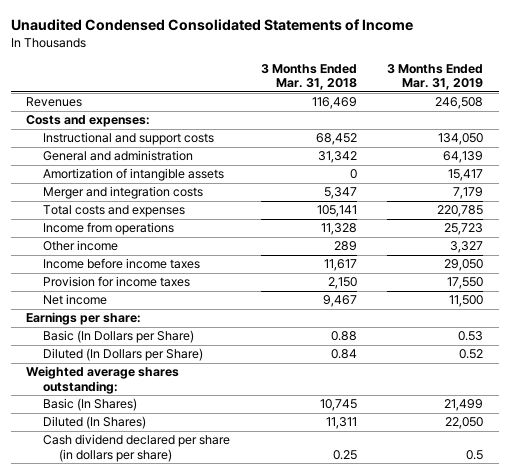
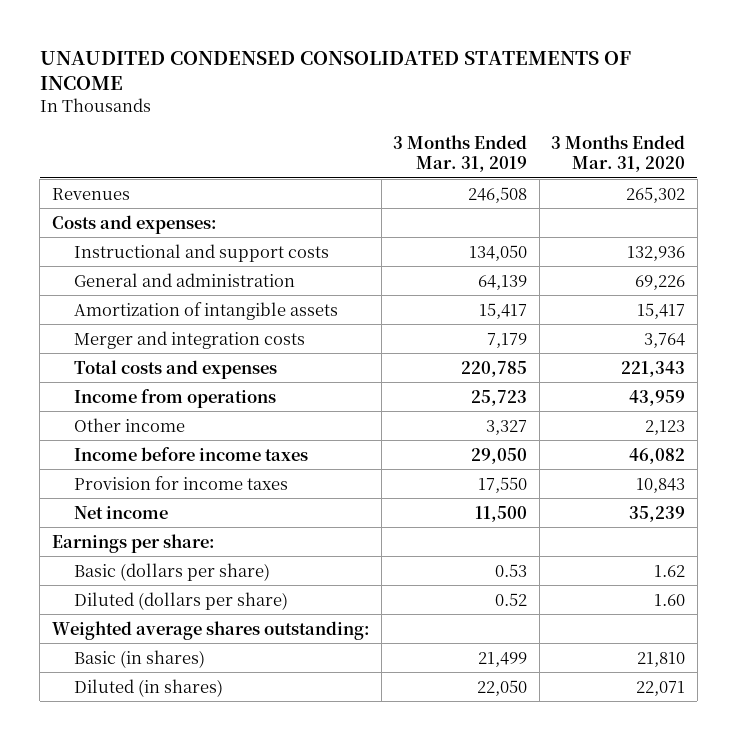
[10,19,413,32] Unaudited Condensed Consolidated Statements of Income -> [39,50,631,91] UNAUDITED CONDENSED CONSOLIDATED STATEMENTS OF INCOME
[260,63,357,91] 3 Months Ended Mar. 31, 2018 -> none
none -> [551,135,686,172] 3 Months Ended Mar. 31, 2020
[42,330,194,344] Basic (In Dollars per Share) -> [73,562,270,581] Basic (dollars per share)
[42,348,203,362] Diluted (In Dollars per Share) -> [73,591,288,610] Diluted (dollars per share)
[42,434,230,462] Cash dividend declared per share (in dollars per share) -> none
[42,398,137,412] Basic (In Shares) -> [73,649,205,668] Basic (in shares)
[42,416,146,430] Diluted (In Shares) -> [73,678,223,697] Diluted (in shares)

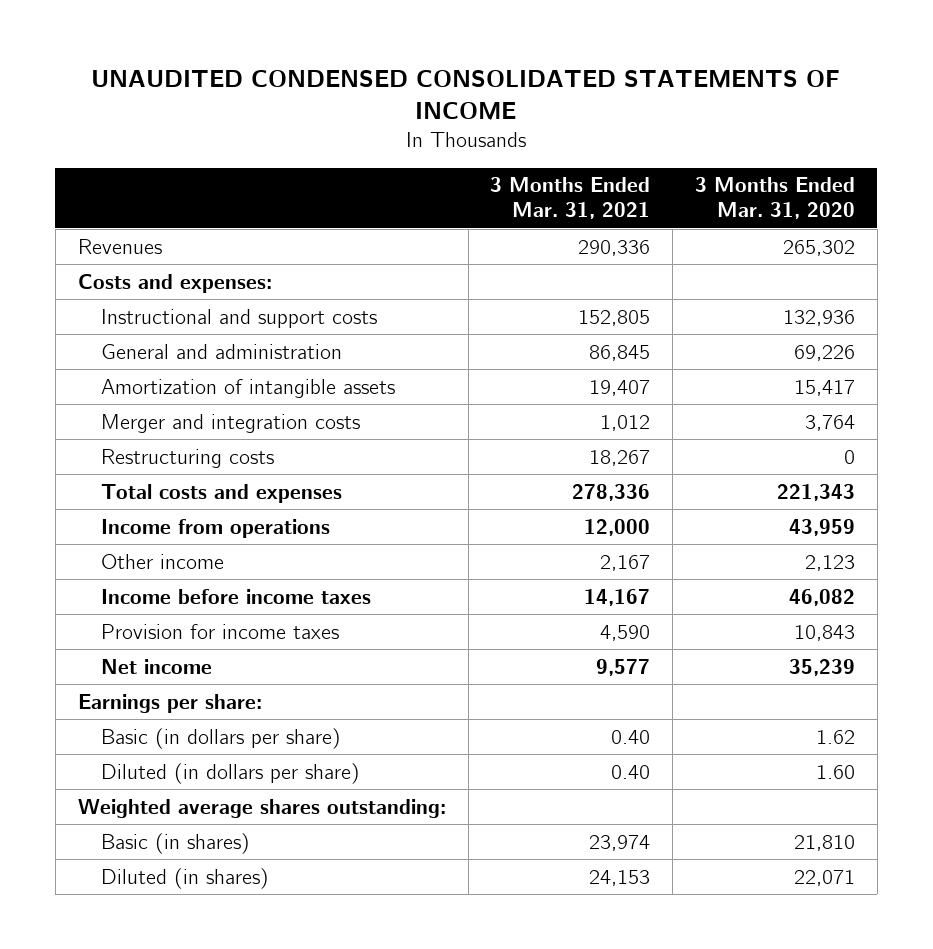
[393,135,528,172] 3 Months Ended Mar. 31, 2019 -> none
none -> [490,177,651,220] 3 Months Ended Mar. 31, 2021
none -> [100,448,274,468] Restructuring costs
[73,562,270,581] Basic (dollars per share) -> [100,727,341,749] Basic (in dollars per share)
[73,591,288,610] Diluted (dollars per share) -> [100,762,360,784] Diluted (in dollars per share)

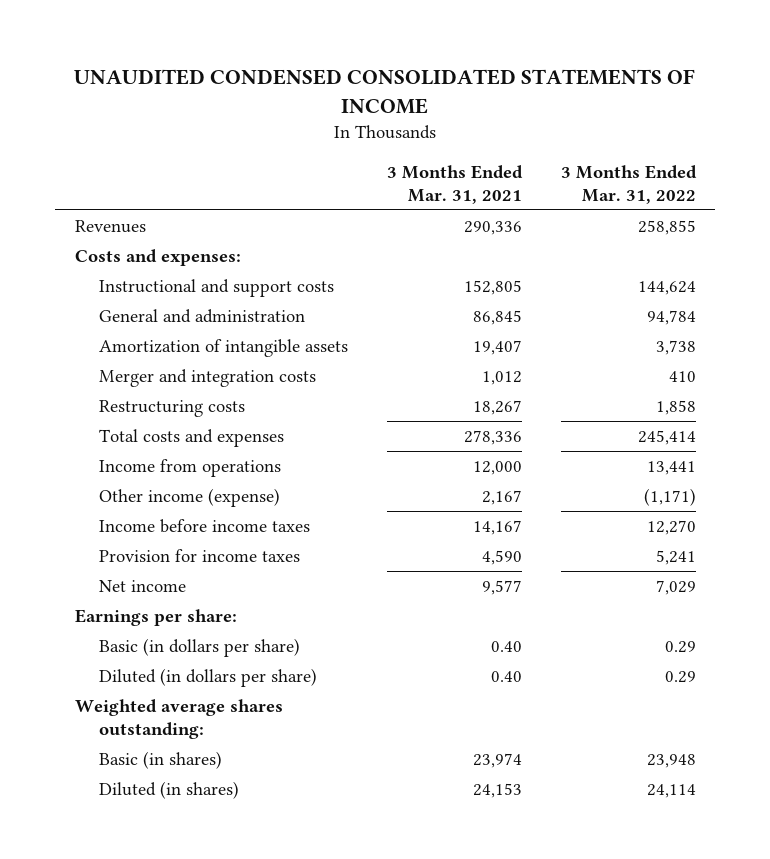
[695,177,856,220] 3 Months Ended Mar. 31, 2020 -> none
none -> [560,165,697,204] 3 Months Ended Mar. 31, 2022
[100,553,224,569] Other income -> [99,488,281,508] Other income (expense)

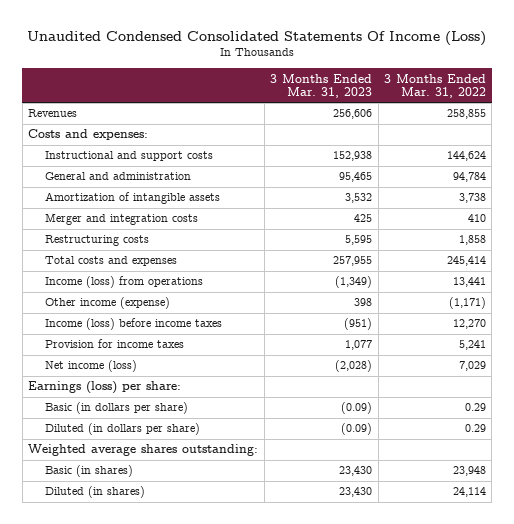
[74,69,696,115] UNAUDITED CONDENSED CONSOLIDATED STATEMENTS OF INCOME -> [27,30,487,46] Unaudited Condensed Consolidated Statements Of Income (Loss)
[386,165,523,204] 3 Months Ended Mar. 31, 2021 -> none
none -> [270,73,373,99] 3 Months Ended Mar. 31, 2023
[99,459,282,478] Income from operations -> [44,276,203,289] Income (loss) from operations
[99,519,311,534] Income before income taxes -> [44,318,222,331] Income (loss) before income taxes
[99,580,187,593] Net income -> [44,360,137,373] Net income (loss)
[74,609,237,627] Earnings per share: -> [28,381,182,395] Earnings (loss) per share:

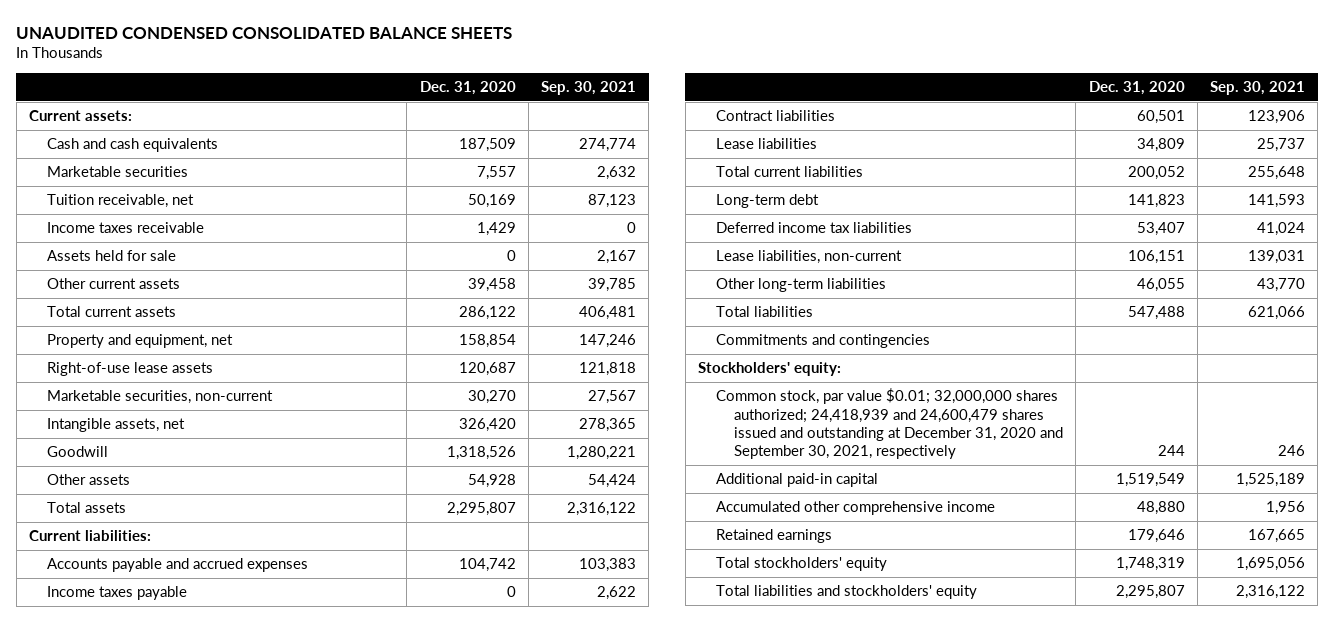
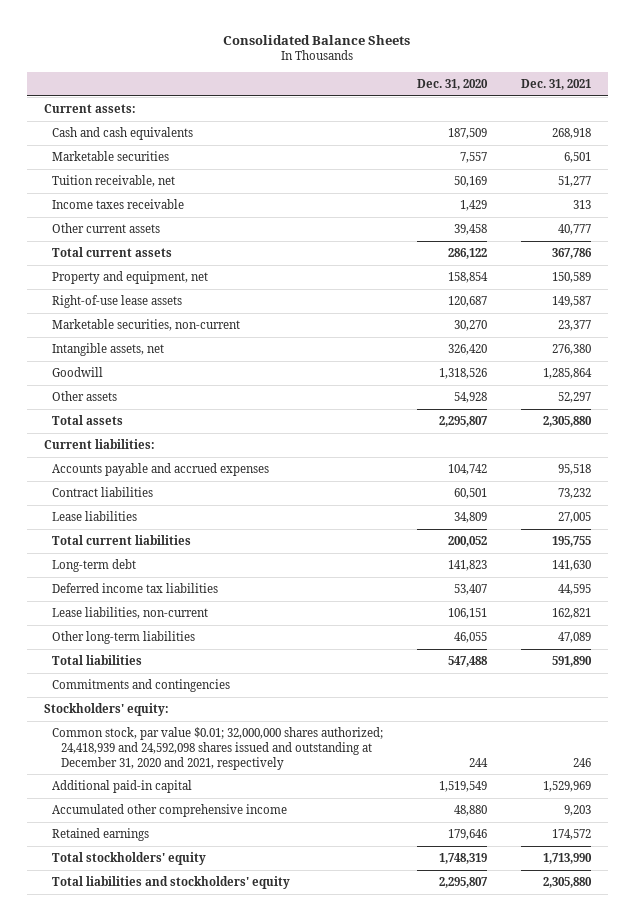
[16,26,513,39] UNAUDITED CONDENSED CONSOLIDATED BALANCE SHEETS -> [223,34,411,45] Consolidated Balance Sheets
[541,81,637,96] Sep. 30, 2021 -> none
none -> [520,78,591,90] Dec. 31, 2021
[46,250,176,262] Assets held for sale -> none
[46,586,187,601] Income taxes payable -> none
[715,388,1063,460] Common stock, par value $0.01; 32,000,000 shares authorized; 24,418,939 and 24,600,479 shares issued and outstanding at December 31, 2020 and September 30, 2021, respectively -> [52,726,384,770] Common stock, par value $0.01; 32,000,000 shares authorized; 24,418,939 and 24,592,098 shares issued and outstanding at December 31, 2020 and 2021, respectively

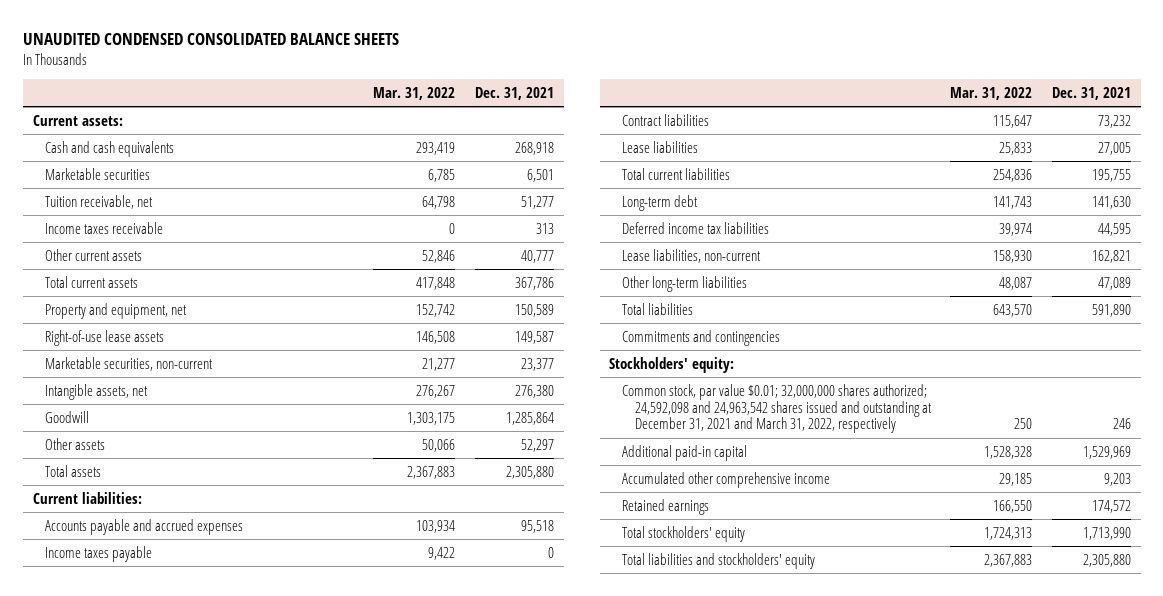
[223,34,411,45] Consolidated Balance Sheets -> [22,33,399,46] UNAUDITED CONDENSED CONSOLIDATED BALANCE SHEETS
[417,78,489,90] Dec. 31, 2020 -> none
none -> [373,86,456,100] Mar. 31, 2022
none -> [45,545,153,562] Income taxes payable
[52,726,384,770] Common stock, par value $0.01; 32,000,000 shares authorized; 24,418,939 and 24,592,098 shares issued and outstanding at December 31, 2020 and 2021, respectively -> [622,383,932,434] Common stock, par value $0.01; 32,000,000 shares authorized; 24,592,098 and 24,963,542 shares issued and outstanding at December 31, 2021 and March 31, 2022, respectively

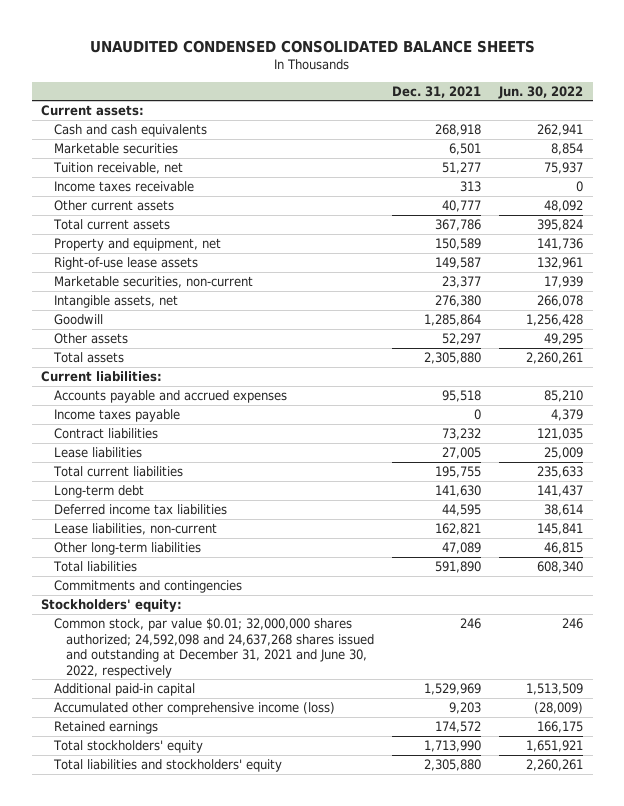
[373,86,456,100] Mar. 31, 2022 -> none
none -> [498,85,584,99] Jun. 30, 2022
[622,383,932,434] Common stock, par value $0.01; 32,000,000 shares authorized; 24,592,098 and 24,963,542 shares issued and outstanding at December 31, 2021 and March 31, 2022, respectively -> [53,617,375,678] Common stock, par value $0.01; 32,000,000 shares authorized; 24,592,098 and 24,637,268 shares issued and outstanding at December 31, 2021 and June 30, 2022, respectively
[622,471,831,488] Accumulated other comprehensive income -> [53,701,335,715] Accumulated other comprehensive income (loss)

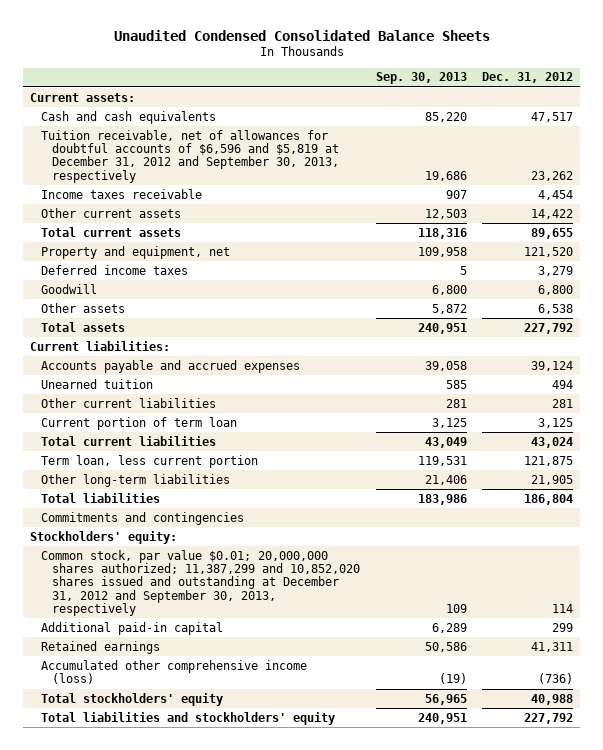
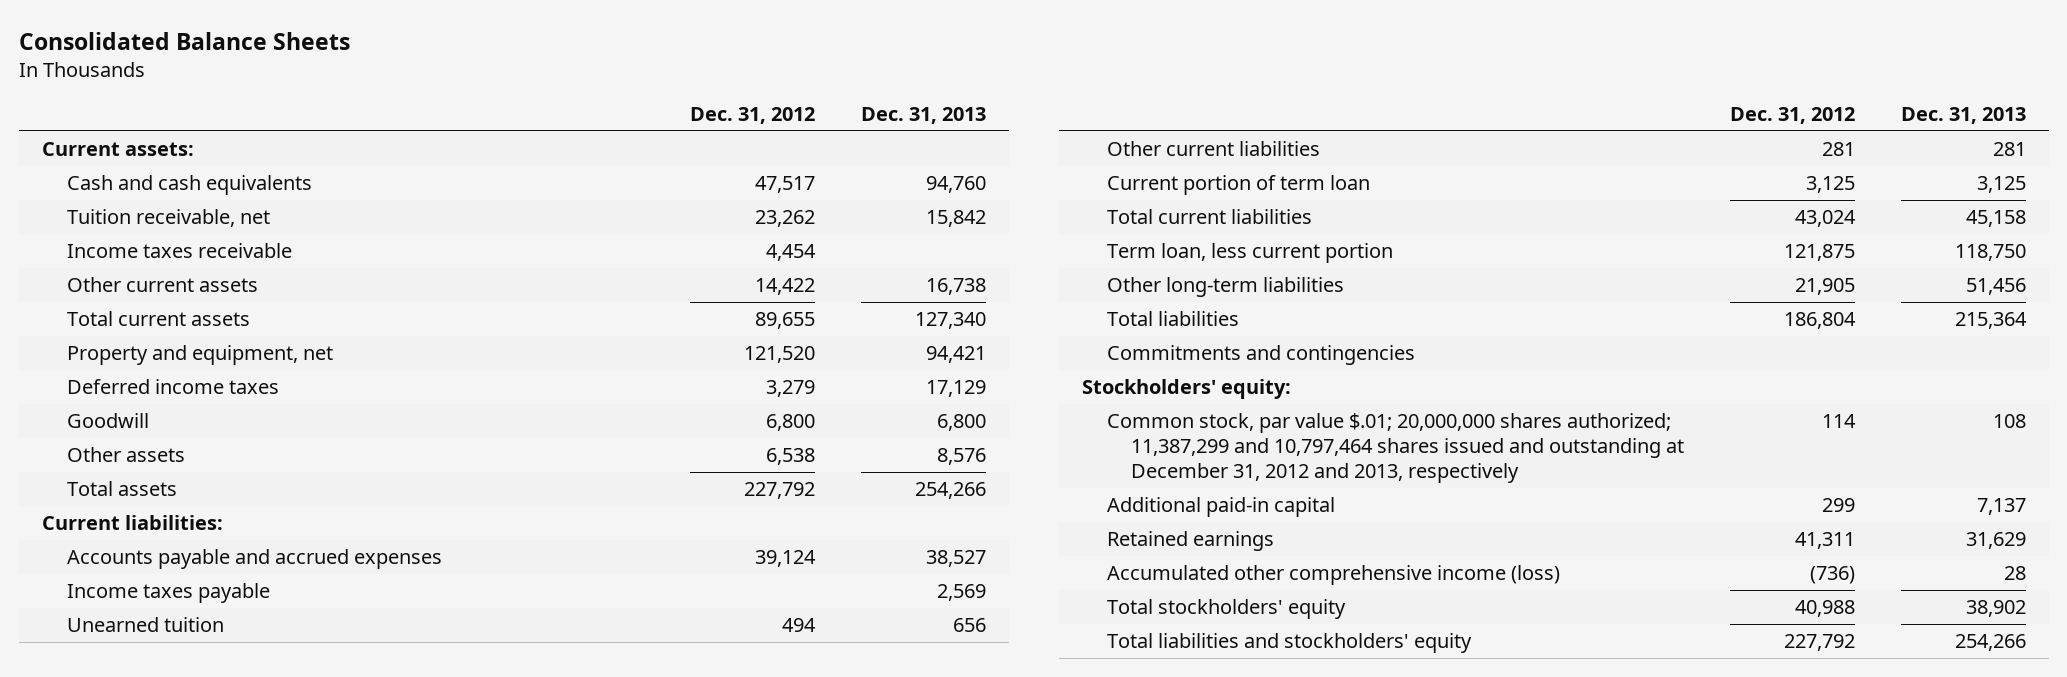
[113,29,490,41] Unaudited Condensed Consolidated Balance Sheets -> [18,31,350,50] Consolidated Balance Sheets
[375,72,467,85] Sep. 30, 2013 -> none
none -> [860,107,986,125] Dec. 31, 2013
[41,129,340,183] Tuition receivable, net of allowances for doubtful accounts of $6,596 and $5,819 at December 31, 2012 and September 30, 2013, respectively -> [66,209,270,228] Tuition receivable, net
none -> [66,583,270,604] Income taxes payable
[41,549,361,617] Common stock, par value $0.01; 20,000,000 shares authorized; 11,387,299 and 10,852,020 shares issued and outstanding at December 31, 2012 and September 30, 2013, respectively -> [1106,413,1685,484] Common stock, par value $.01; 20,000,000 shares authorized; 11,387,299 and 10,797,464 shares issued and outstanding at December 31, 2012 and 2013, respectively

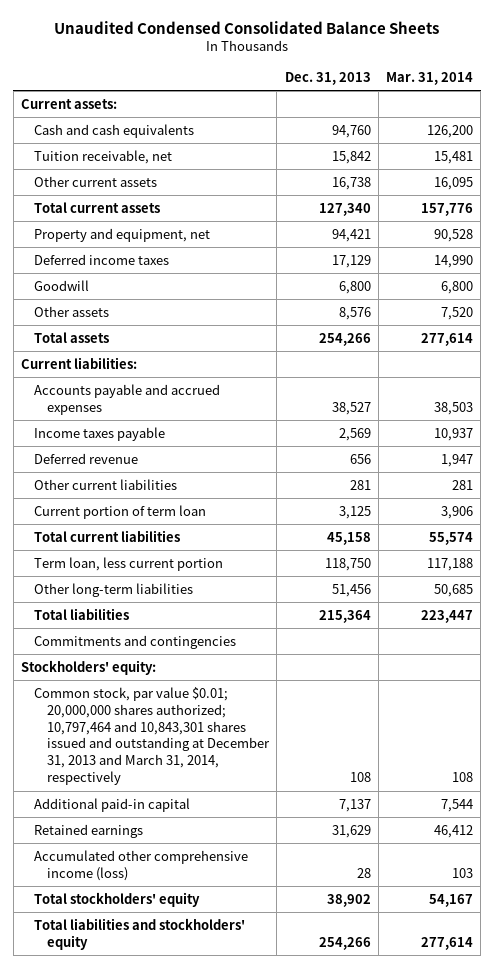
[18,31,350,50] Consolidated Balance Sheets -> [54,20,440,34] Unaudited Condensed Consolidated Balance Sheets
[690,107,816,125] Dec. 31, 2012 -> none
none -> [386,71,474,85] Mar. 31, 2014
[66,243,292,259] Income taxes receivable -> none
[66,617,224,633] Unearned tuition -> [34,452,139,464] Deferred revenue
[1106,413,1685,484] Common stock, par value $.01; 20,000,000 shares authorized; 11,387,299 and 10,797,464 shares issued and outstanding at December 31, 2012 and 2013, respectively -> [34,686,271,786] Common stock, par value $0.01; 20,000,000 shares authorized; 10,797,464 and 10,843,301 shares issued and outstanding at December 31, 2013 and March 31, 2014, respectively

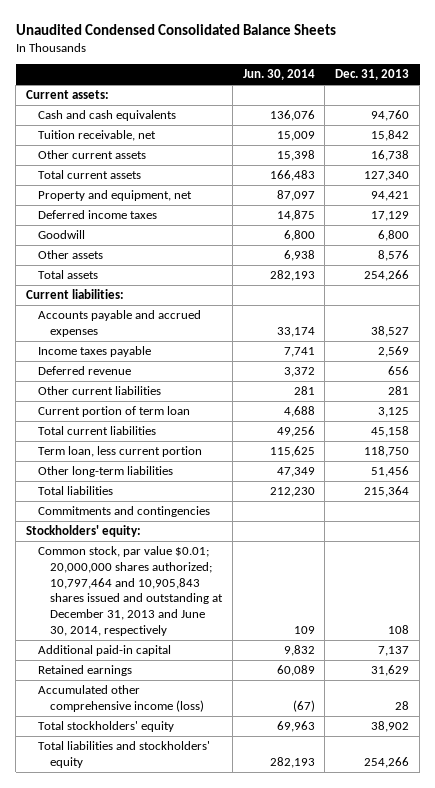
[386,71,474,85] Mar. 31, 2014 -> none
none -> [242,69,315,81] Jun. 30, 2014
[34,686,271,786] Common stock, par value $0.01; 20,000,000 shares authorized; 10,797,464 and 10,843,301 shares issued and outstanding at December 31, 2013 and March 31, 2014, respectively -> [37,546,223,636] Common stock, par value $0.01; 20,000,000 shares authorized; 10,797,464 and 10,905,843 shares issued and outstanding at December 31, 2013 and June 30, 2014, respectively

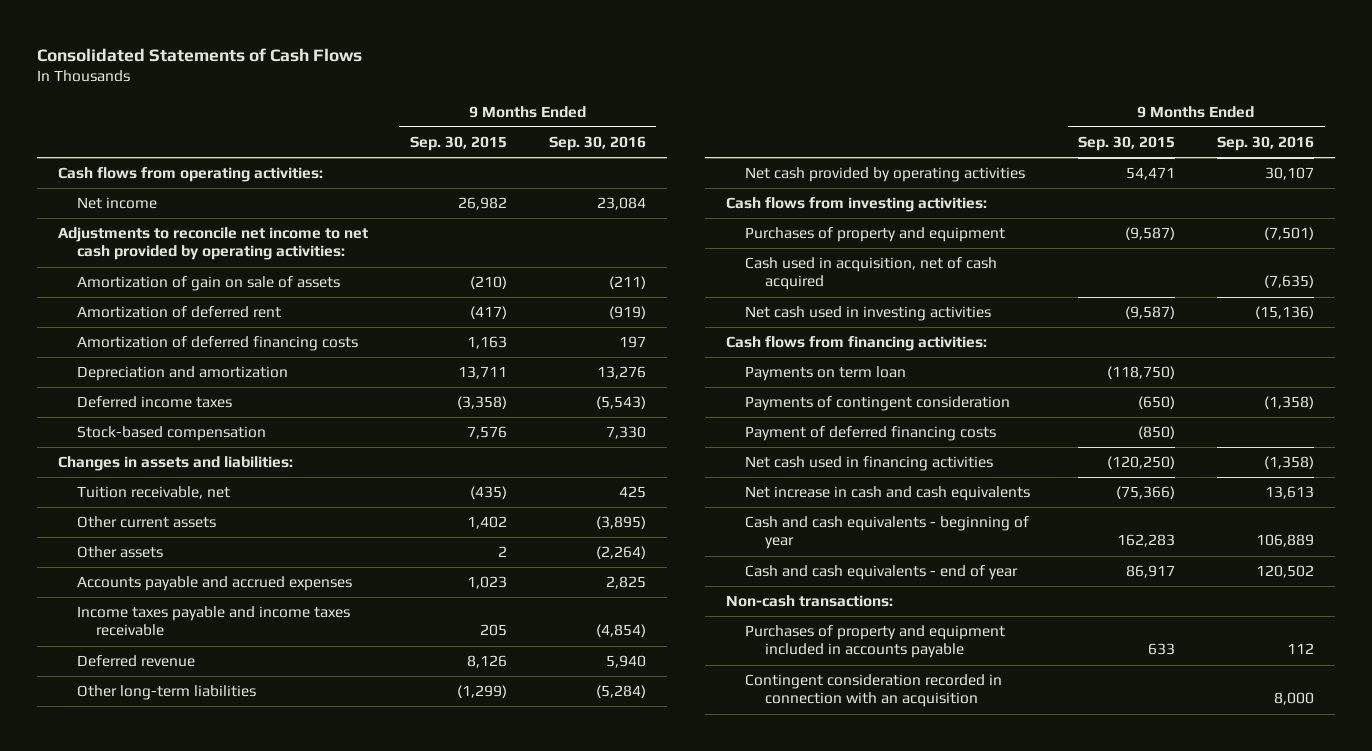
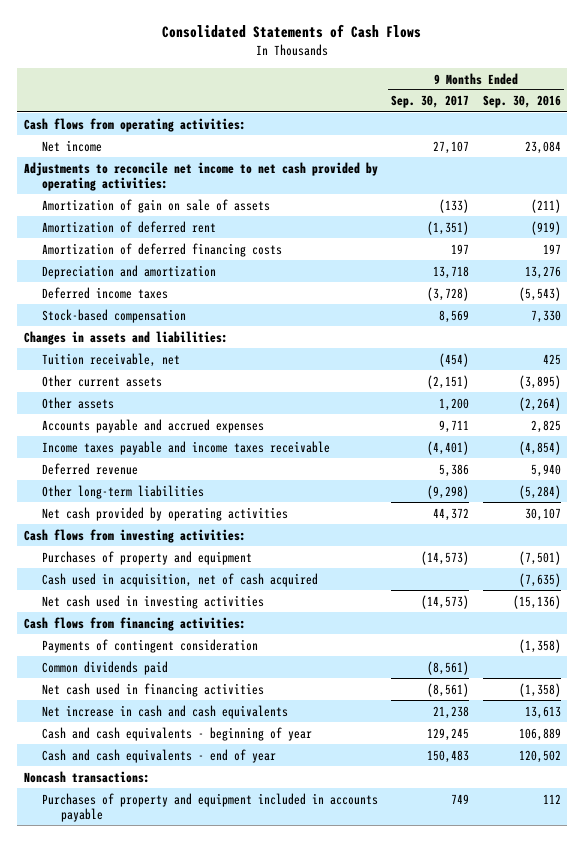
[409,135,507,151] Sep. 30, 2015 -> none
none -> [391,95,470,109] Sep. 30, 2017
[745,366,907,382] Payments on term loan -> none
[745,426,997,442] Payment of deferred financing costs -> none
none -> [42,660,169,675] Common dividends paid
[726,595,894,608] Non-cash transactions: -> [23,770,150,783] Noncash transactions:
[745,674,1003,708] Contingent consideration recorded in connection with an acquisition -> none

